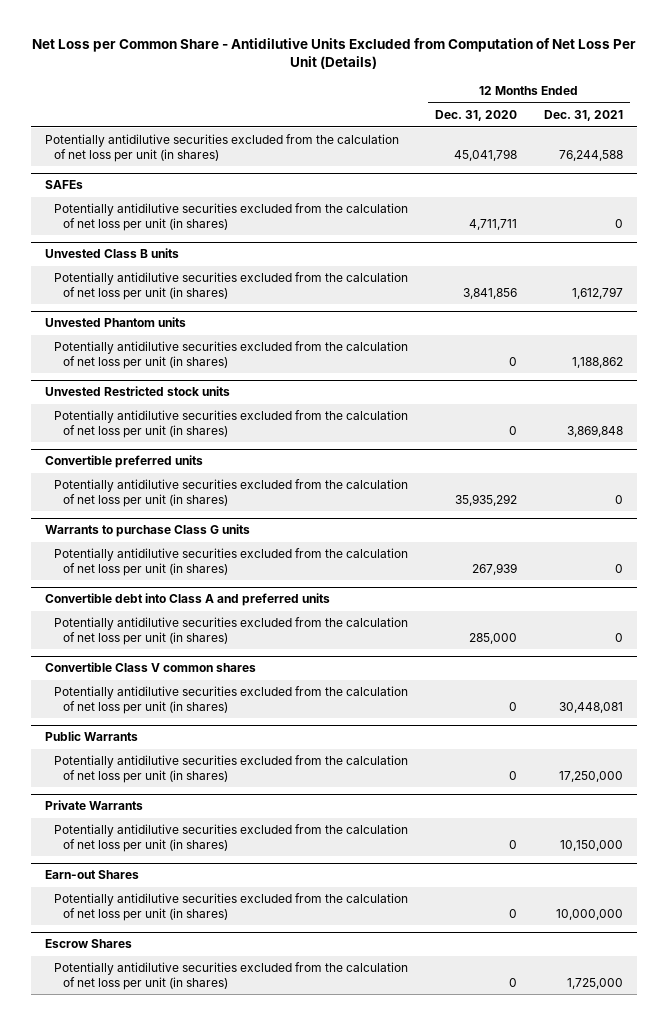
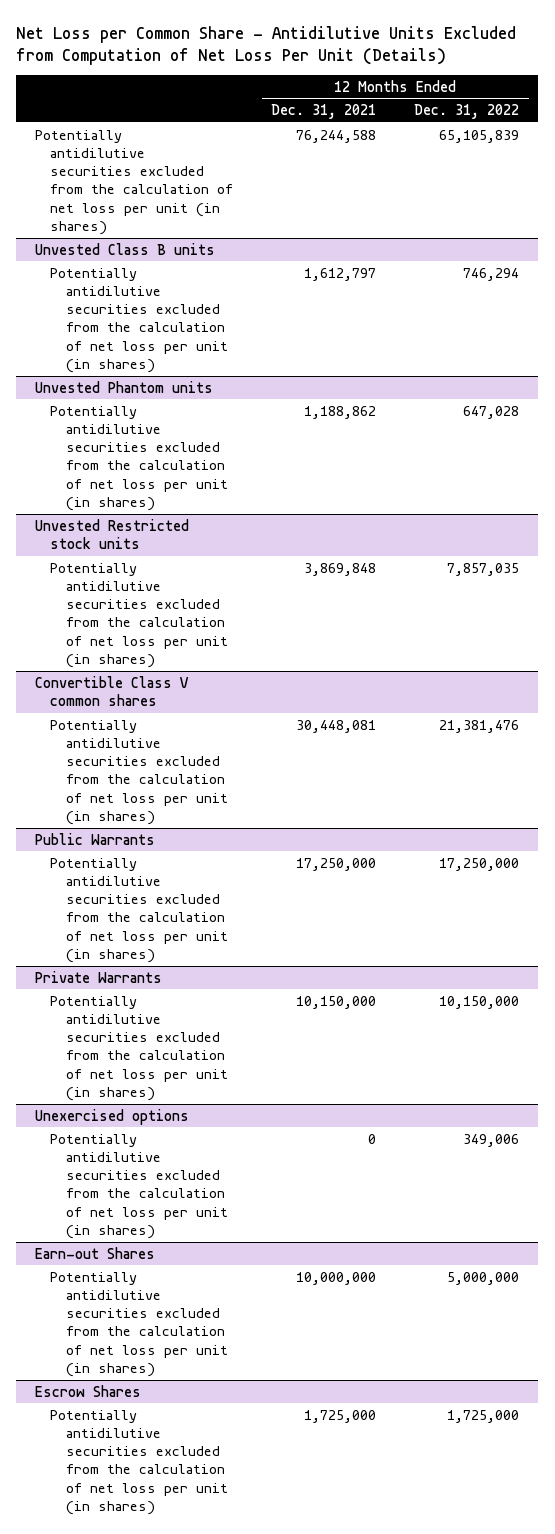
[435,110,518,122] Dec. 31, 2020 -> none
none -> [414,104,520,120] Dec. 31, 2022
[44,180,83,190] SAFEs -> none
[53,203,408,231] Potentially antidilutive securities excluded from the calculation of net loss per unit (in shares) -> none
[44,455,203,469] Convertible preferred units -> none
[53,479,408,507] Potentially antidilutive securities excluded from the calculation of net loss per unit (in shares) -> none
[44,524,250,538] Warrants to purchase Class G units -> none
[53,548,408,576] Potentially antidilutive securities excluded from the calculation of net loss per unit (in shares) -> none
[44,593,330,607] Convertible debt into Class A and preferred units -> none
[53,617,408,645] Potentially antidilutive securities excluded from the calculation of net loss per unit (in shares) -> none
none -> [35,1108,190,1125] Unexercised options
none -> [50,1133,228,1239] Potentially antidilutive securities excluded from the calculation of net loss per unit (in shares)

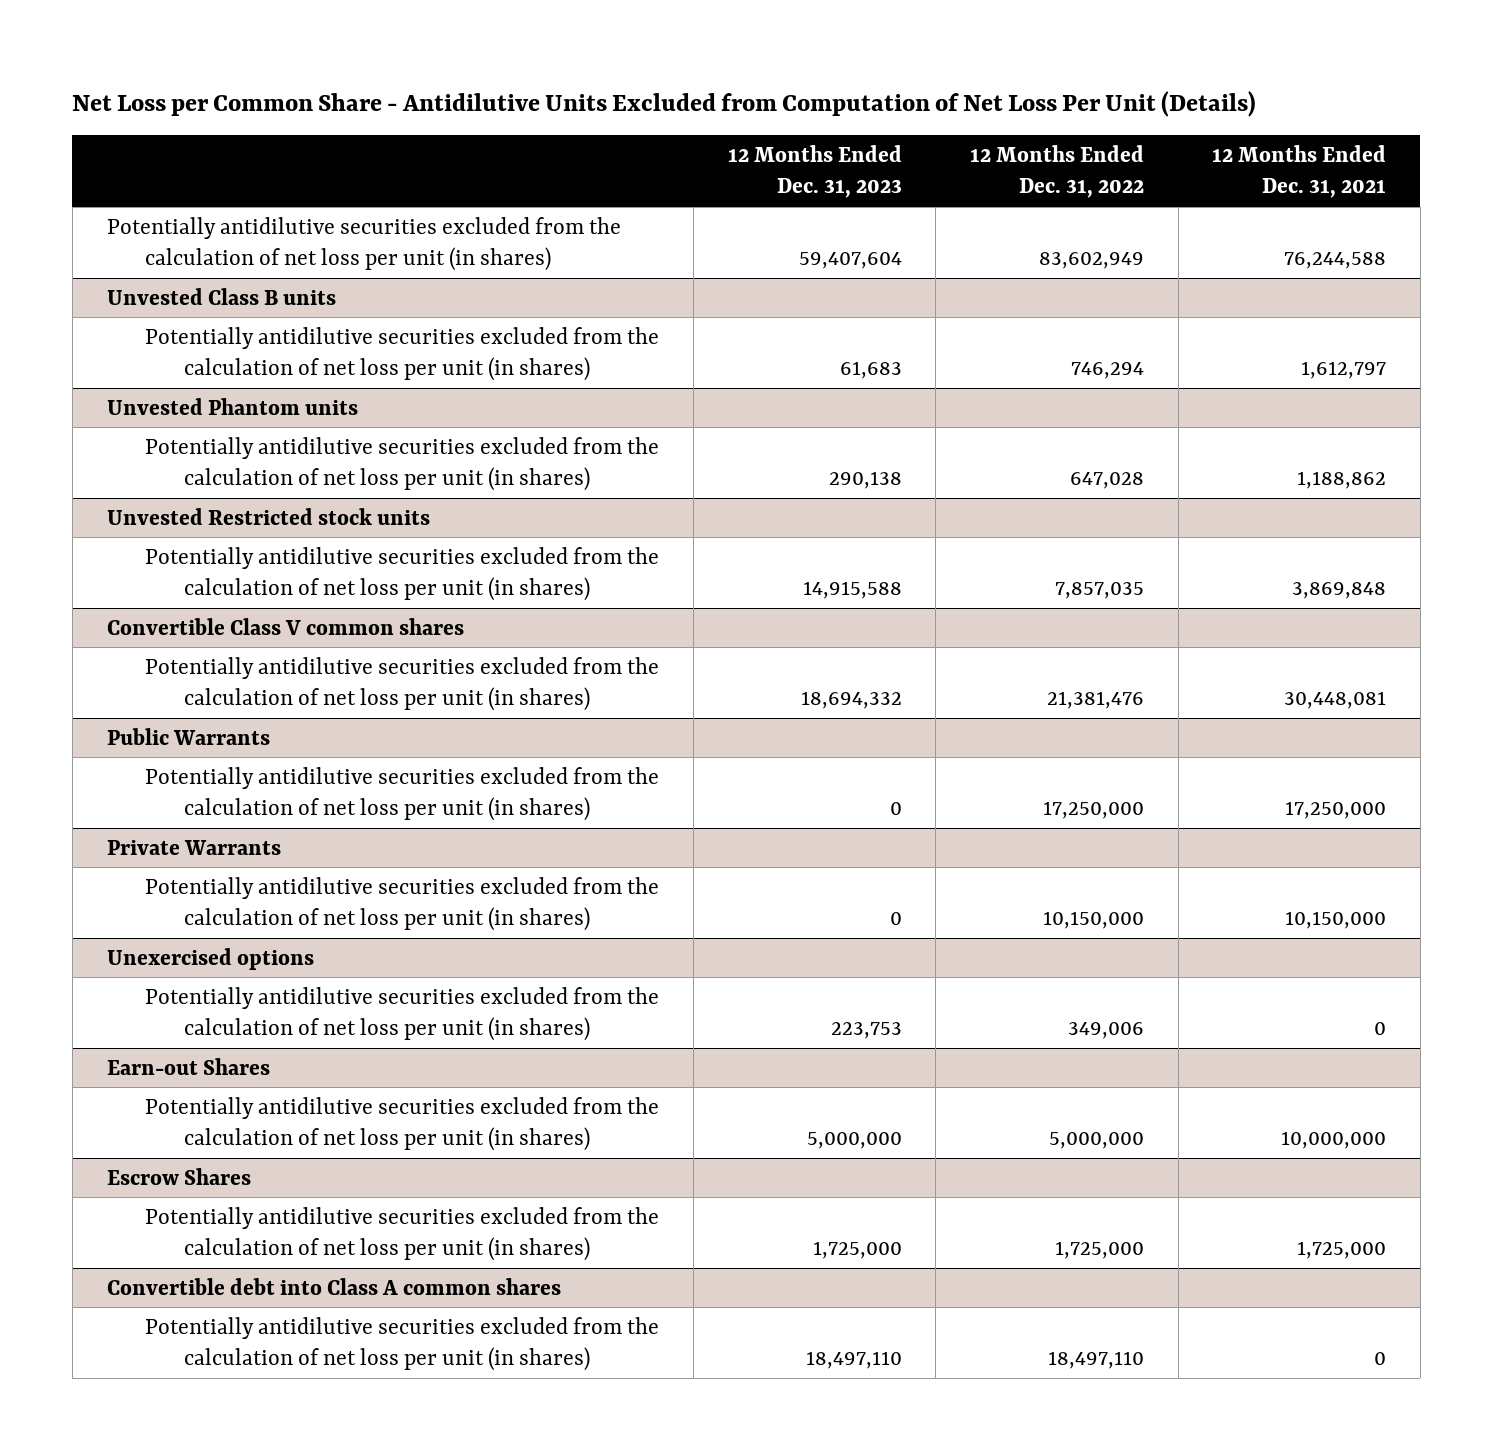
none -> [727,144,902,199] 12 Months Ended Dec. 31, 2023
[439,129,520,143] 65,105,839 -> [1038,252,1144,270] 83,602,949
none -> [106,1277,561,1295] Convertible debt into Class A common shares
none -> [145,1316,660,1372] Potentially antidilutive securities excluded from the calculation of net loss per unit (in shares)

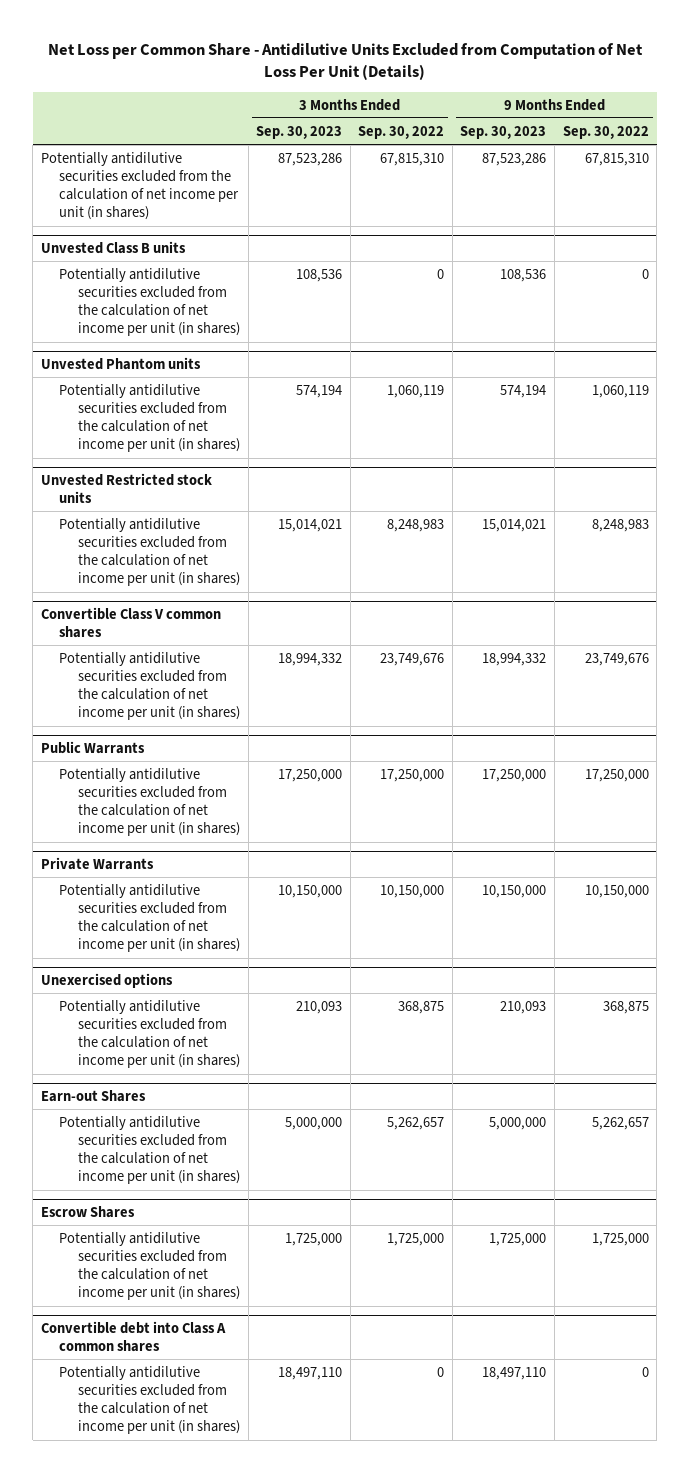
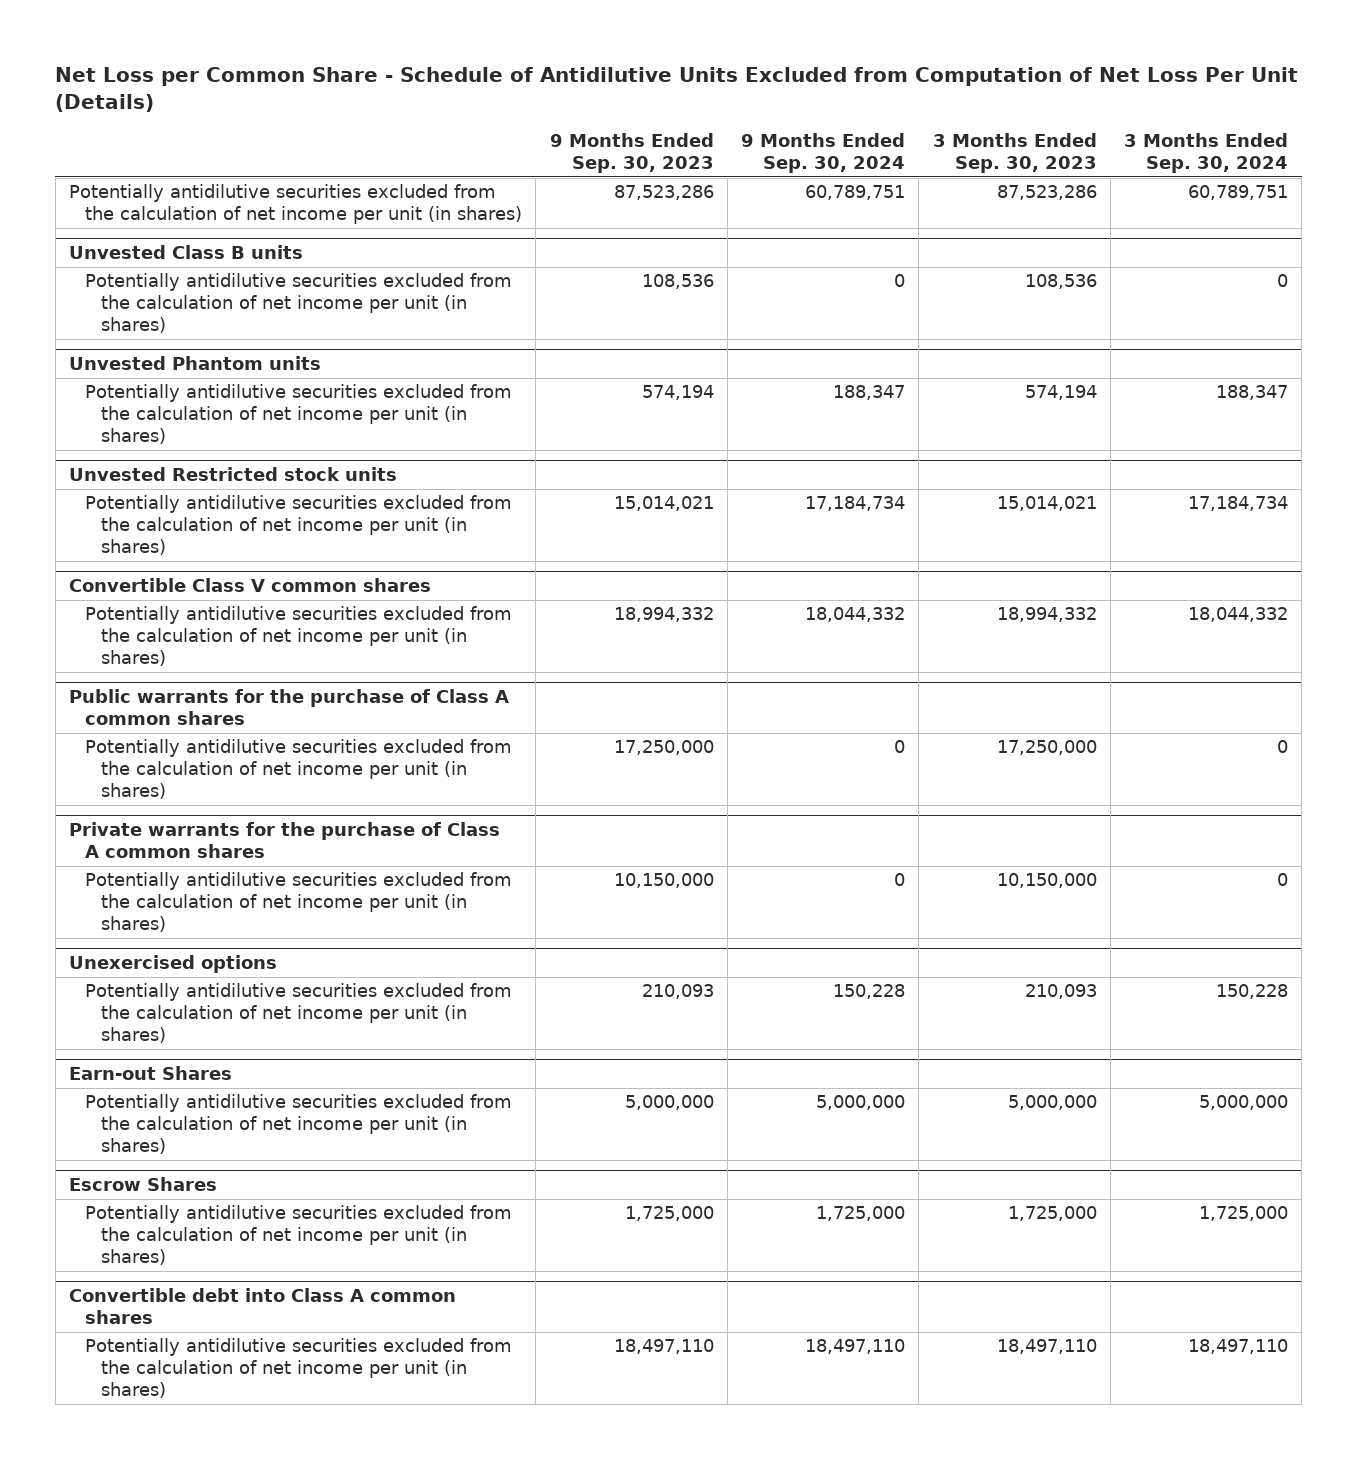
[47,42,643,81] Net Loss per Common Share - Antidilutive Units Excluded from Computation of Net Loss Per Unit (Details) -> [55,67,1299,113] Net Loss per Common Share - Schedule of Antidilutive Units Excluded from Computation of Net Loss Per Unit (Details)
[358,125,445,139] Sep. 30, 2022 -> none
[562,125,649,139] Sep. 30, 2022 -> none
none -> [741,132,906,173] 9 Months Ended Sep. 30, 2024
none -> [1124,132,1289,173] 3 Months Ended Sep. 30, 2024
[40,740,145,754] Public Warrants -> [68,689,509,726] Public warrants for the purchase of Class A common shares
[40,856,154,870] Private Warrants -> [68,822,500,859] Private warrants for the purchase of Class A common shares

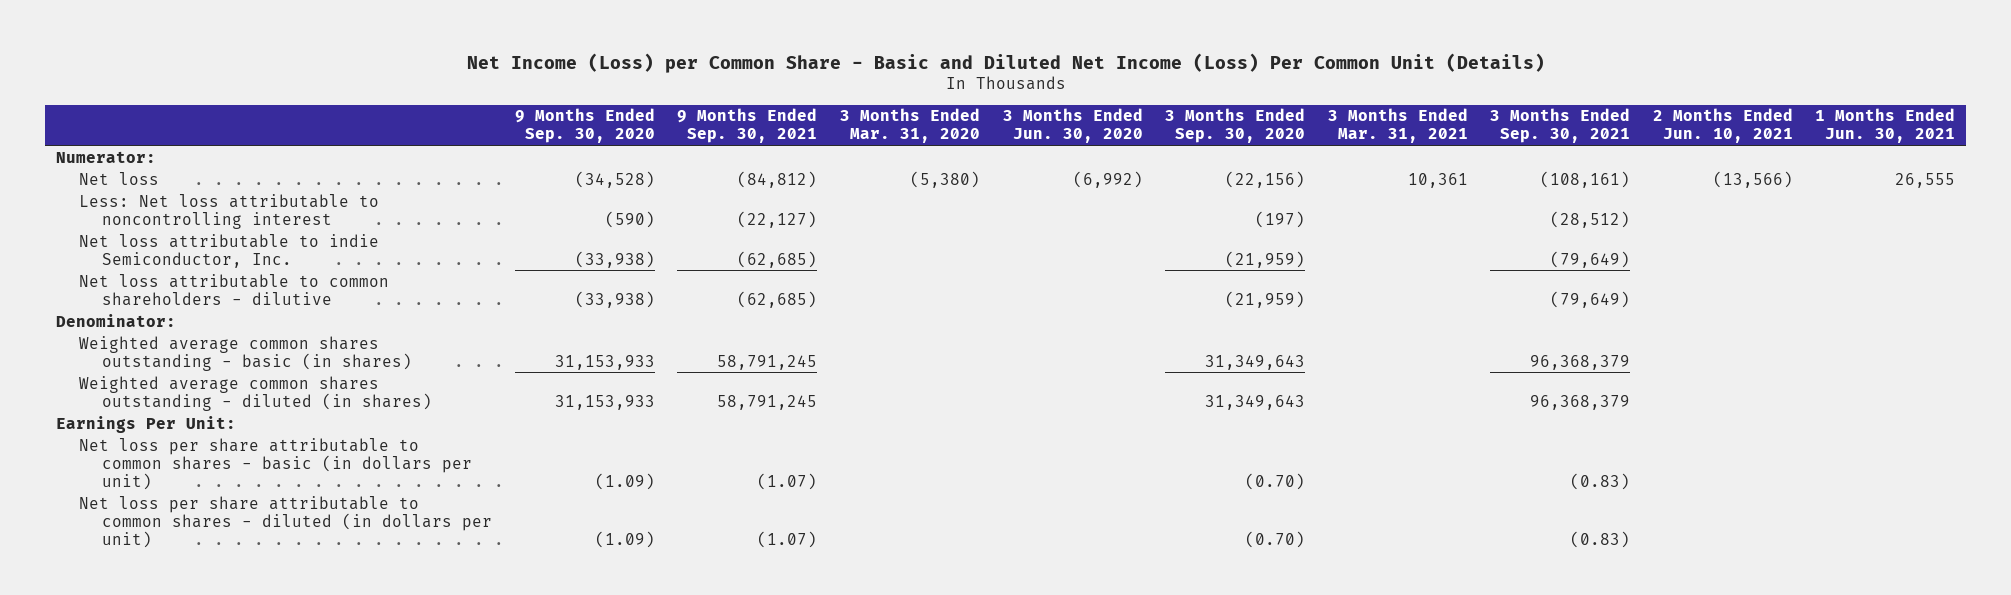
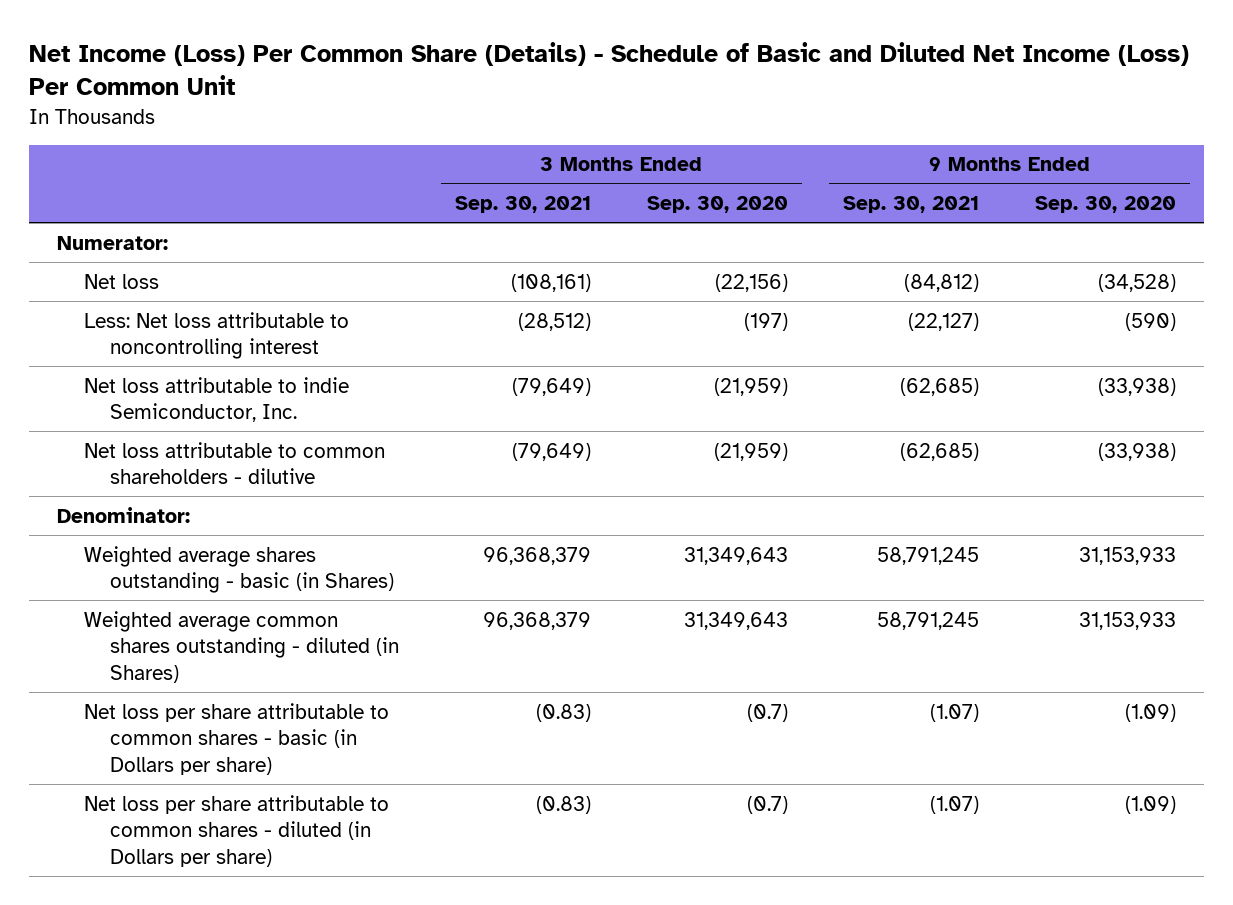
[466,52,1545,73] Net Income (Loss) per Common Share - Basic and Diluted Net Income (Loss) Per Common Unit (Details) -> [29,42,1190,96] Net Income (Loss) Per Common Share (Details) - Schedule of Basic and Diluted Net Income (Loss) Per Common Unit
[839,108,980,144] 3 Months Ended Mar. 31, 2020 -> none
[1002,108,1143,144] 3 Months Ended Jun. 30, 2020 -> none
[1327,108,1468,144] 3 Months Ended Mar. 31, 2021 -> none
[1652,108,1793,144] 2 Months Ended Jun. 10, 2021 -> none
[1815,108,1956,144] 1 Months Ended Jun. 30, 2021 -> none
[55,415,236,433] Earnings Per Unit: -> none
[79,335,413,371] Weighted average common shares outstanding - basic (in shares) -> [83,545,395,594] Weighted average shares outstanding - basic (in Shares)
[79,375,433,411] Weighted average common shares outstanding - diluted (in shares) -> [83,610,400,684] Weighted average common shares outstanding - diluted (in Shares)
[79,437,473,490] Net loss per share attributable to common shares - basic (in dollars per unit) -> [83,702,389,776] Net loss per share attributable to common shares - basic (in Dollars per share)
[1245,472,1306,490] (0.70) -> [746,703,788,722] (0.7)
[79,495,493,548] Net loss per share attributable to common shares - diluted (in dollars per unit) -> [83,794,389,868] Net loss per share attributable to common shares - diluted (in Dollars per share)
[1245,530,1306,548] (0.70) -> [746,795,788,814] (0.7)

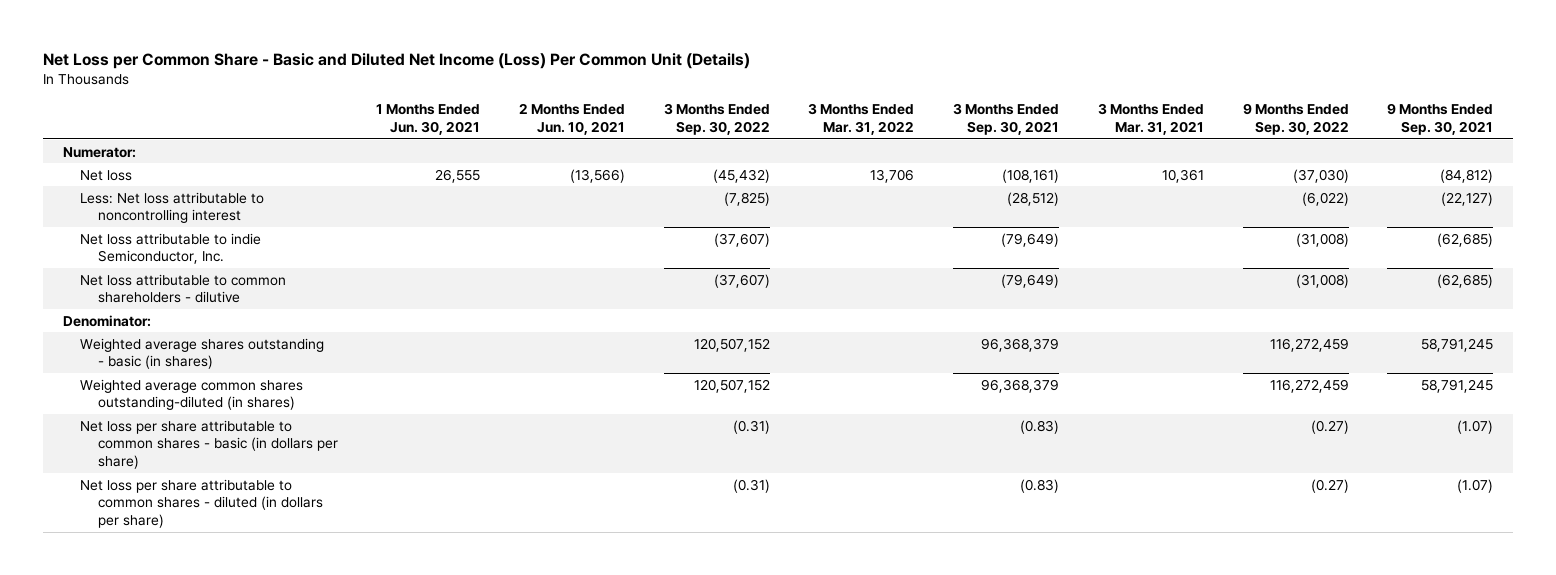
[29,42,1190,96] Net Income (Loss) Per Common Share (Details) - Schedule of Basic and Diluted Net Income (Loss) Per Common Unit -> [43,52,751,69] Net Loss per Common Share - Basic and Diluted Net Income (Loss) Per Common Unit (Details)
[646,196,788,214] Sep. 30, 2020 -> none
[1035,196,1177,214] Sep. 30, 2020 -> none
none -> [376,104,481,136] 1 Months Ended Jun. 30, 2021
none -> [519,103,626,136] 2 Months Ended Jun. 10, 2021
none -> [663,103,770,136] 3 Months Ended Sep. 30, 2022
none -> [808,103,915,136] 3 Months Ended Mar. 31, 2022
none -> [1097,103,1204,136] 3 Months Ended Mar. 31, 2021
none -> [1242,103,1349,136] 9 Months Ended Sep. 30, 2022
[83,545,395,594] Weighted average shares outstanding - basic (in Shares) -> [80,337,325,370] Weighted average shares outstanding - basic (in shares)
[83,610,400,684] Weighted average common shares outstanding - diluted (in Shares) -> [80,378,304,411] Weighted average common shares outstanding-diluted (in shares)
[83,702,389,776] Net loss per share attributable to common shares - basic (in Dollars per share) -> [80,419,338,470] Net loss per share attributable to common shares - basic (in dollars per share)
[83,794,389,868] Net loss per share attributable to common shares - diluted (in Dollars per share) -> [80,478,323,529] Net loss per share attributable to common shares - diluted (in dollars per share)

